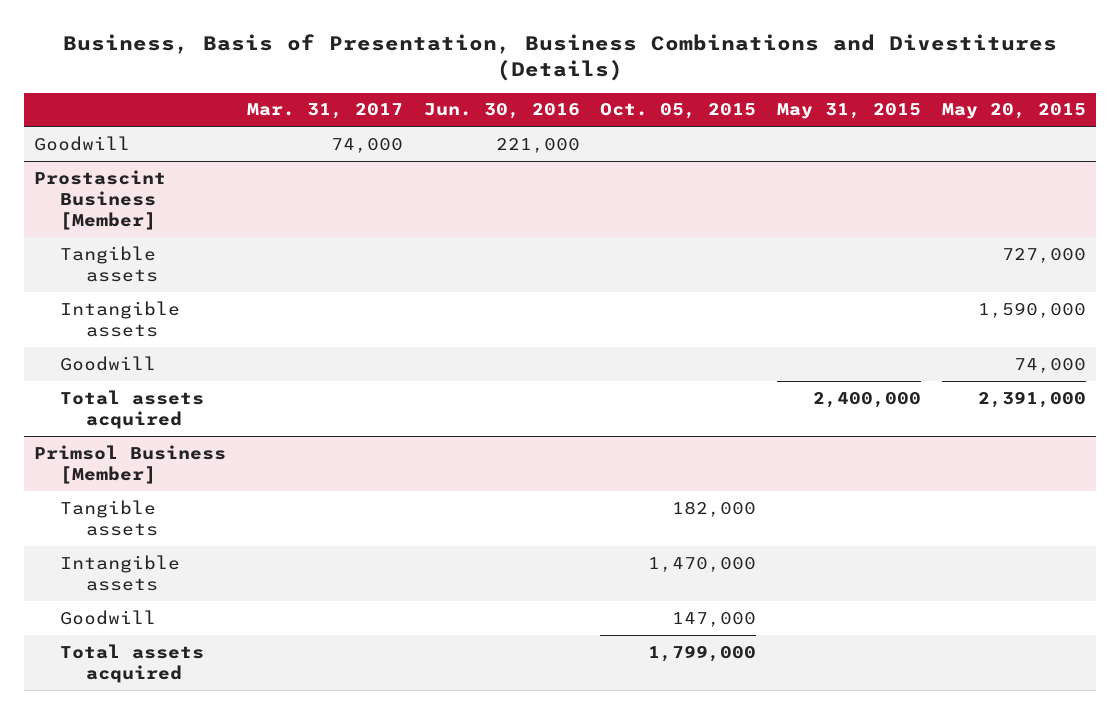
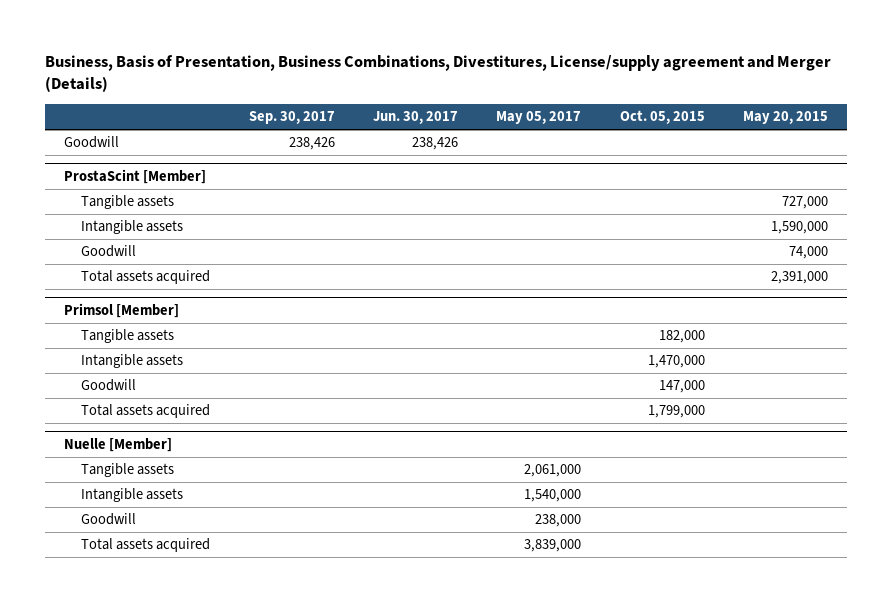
[62,33,1057,81] Business, Basis of Presentation, Business Combinations and Divestitures (Details) -> [44,55,831,93] Business, Basis of Presentation, Business Combinations, Divestitures, License/supply agreement and Merger (Details)
[246,103,403,120] Mar. 31, 2017 -> none
[423,103,580,120] Jun. 30, 2016 -> none
[776,103,921,120] May 31, 2015 -> none
none -> [248,111,335,125] Sep. 30, 2017
none -> [373,111,459,125] Jun. 30, 2017
none -> [496,111,582,125] May 05, 2017
[34,169,167,231] Prostascint Business [Member] -> [63,168,206,184] ProstaScint [Member]
[34,444,227,484] Primsol Business [Member] -> [63,302,179,318] Primsol [Member]
none -> [63,437,172,452] Nuelle [Member]
none -> [81,463,175,478] Tangible assets
none -> [81,488,184,503] Intangible assets
none -> [81,513,137,526] Goodwill
none -> [81,538,211,553] Total assets acquired

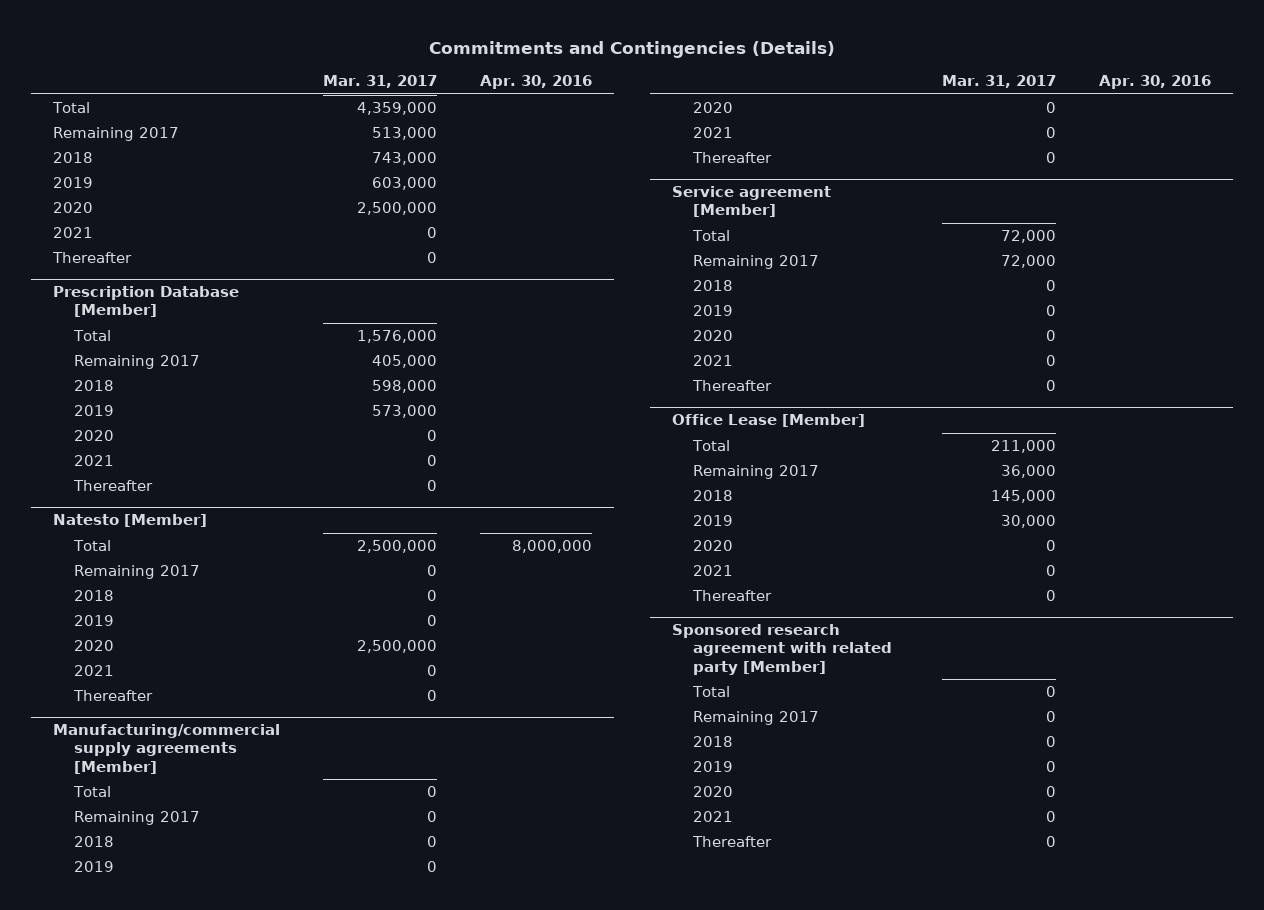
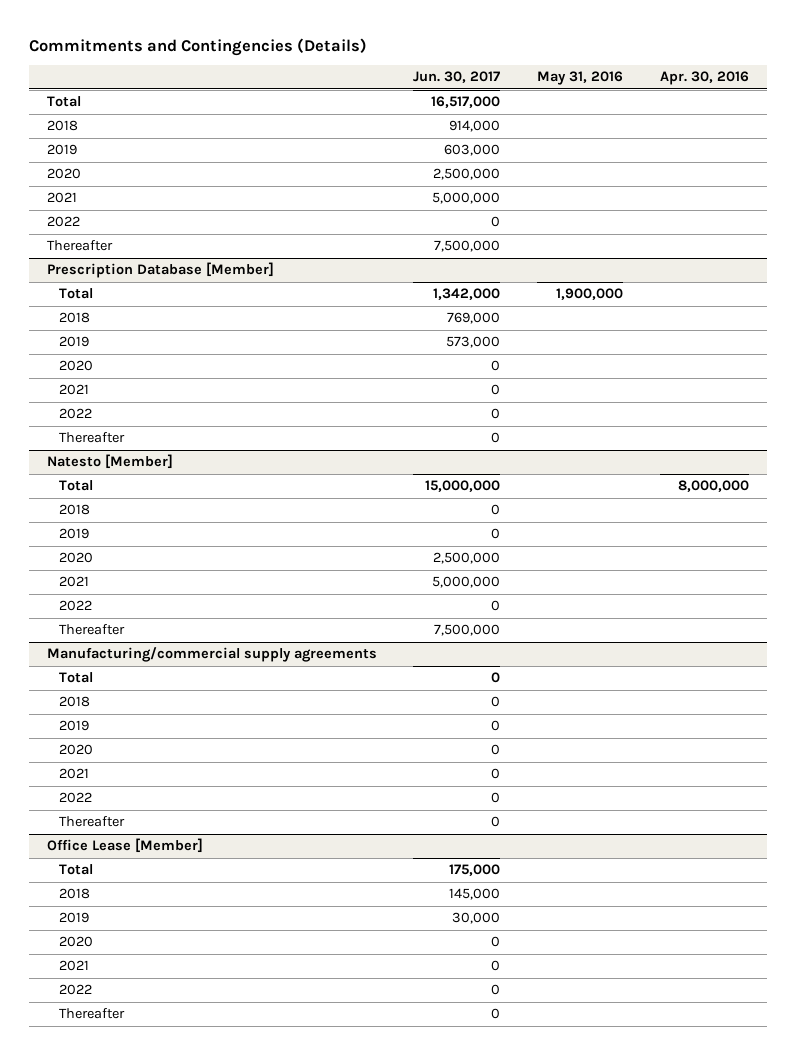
[323,75,438,89] Mar. 31, 2017 -> none
none -> [413,71,501,84] Jun. 30, 2017
none -> [537,71,624,86] May 31, 2016
[52,126,179,141] Remaining 2017 -> none
none -> [46,216,80,228] 2022
[74,354,201,369] Remaining 2017 -> none
none -> [58,408,92,420] 2022
[74,564,201,579] Remaining 2017 -> none
none -> [58,600,92,612] 2022
[52,724,280,774] Manufacturing/commercial supply agreements [Member] -> [46,647,377,663] Manufacturing/commercial supply agreements
[74,810,201,825] Remaining 2017 -> none
none -> [58,792,92,804] 2022
[671,186,831,218] Service agreement [Member] -> none
[691,229,730,241] Total -> none
[692,254,819,269] Remaining 2017 -> none
[692,279,733,291] 2018 -> none
[692,304,733,316] 2019 -> none
[692,329,733,341] 2020 -> none
[692,354,733,366] 2021 -> none
[691,379,772,391] Thereafter -> none
[692,464,819,479] Remaining 2017 -> none
none -> [58,984,92,996] 2022
[671,624,892,675] Sponsored research agreement with related party [Member] -> none
[691,685,730,697] Total -> none
[692,710,819,725] Remaining 2017 -> none
[692,735,733,747] 2018 -> none
[692,760,733,772] 2019 -> none
[692,785,733,797] 2020 -> none
[692,810,733,822] 2021 -> none
[691,835,772,847] Thereafter -> none

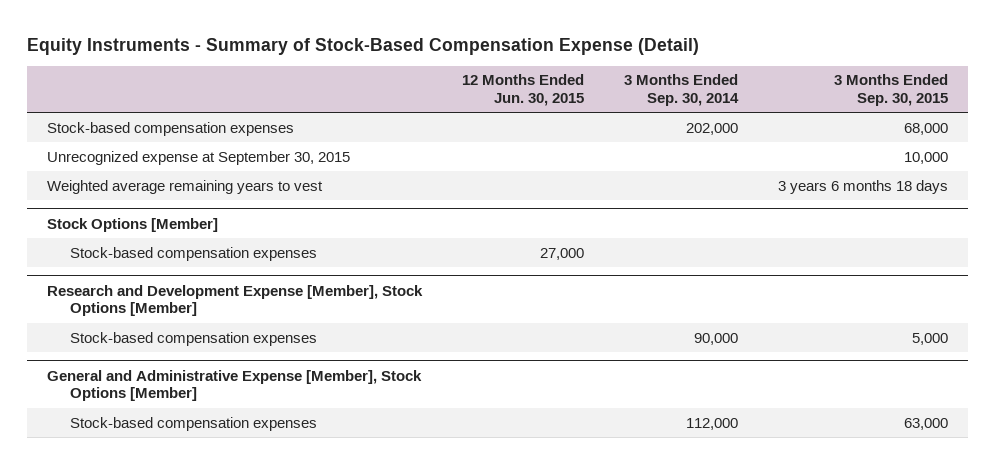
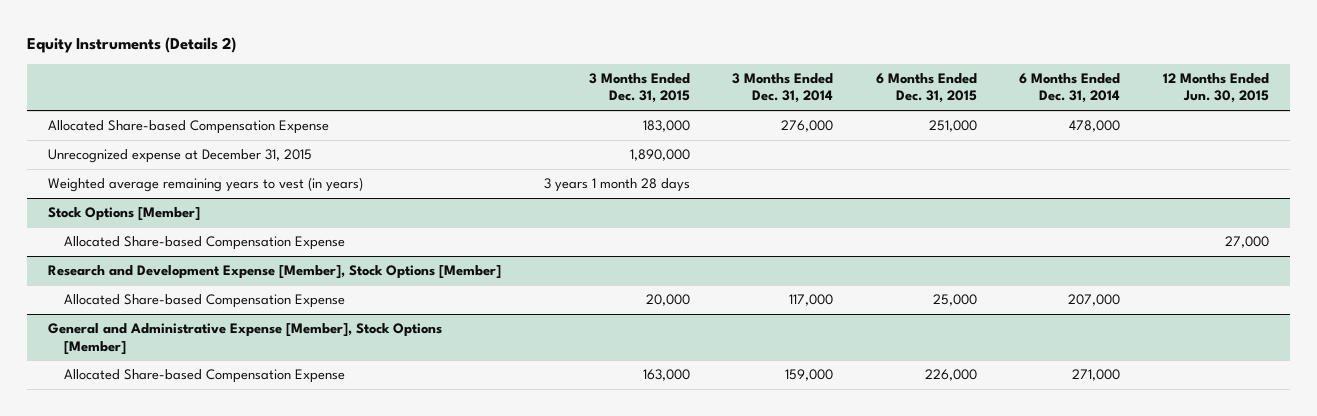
[27,37,700,55] Equity Instruments - Summary of Stock-Based Compensation Expense (Detail) -> [27,37,237,54] Equity Instruments (Details 2)
[623,74,739,107] 3 Months Ended Sep. 30, 2014 -> none
[833,74,948,107] 3 Months Ended Sep. 30, 2015 -> none
none -> [588,72,690,104] 3 Months Ended Dec. 31, 2015
none -> [732,72,834,104] 3 Months Ended Dec. 31, 2014
none -> [875,72,977,104] 6 Months Ended Dec. 31, 2015
none -> [1019,72,1121,104] 6 Months Ended Dec. 31, 2014
[47,121,295,136] Stock-based compensation expenses -> [48,120,330,135] Allocated Share-based Compensation Expense
[47,150,351,165] Unrecognized expense at September 30, 2015 -> [48,149,313,164] Unrecognized expense at December 31, 2015
[47,179,324,194] Weighted average remaining years to vest -> [48,177,364,193] Weighted average remaining years to vest (in years)
[69,246,317,261] Stock-based compensation expenses -> [64,236,346,251] Allocated Share-based Compensation Expense
[69,331,317,346] Stock-based compensation expenses -> [64,294,346,309] Allocated Share-based Compensation Expense
[69,416,317,431] Stock-based compensation expenses -> [64,369,346,384] Allocated Share-based Compensation Expense

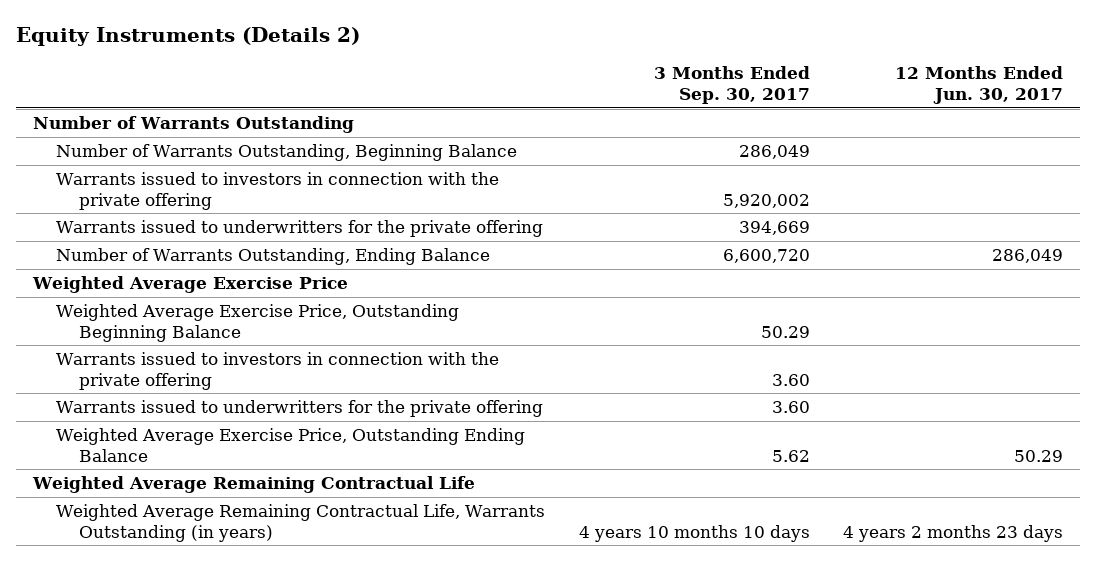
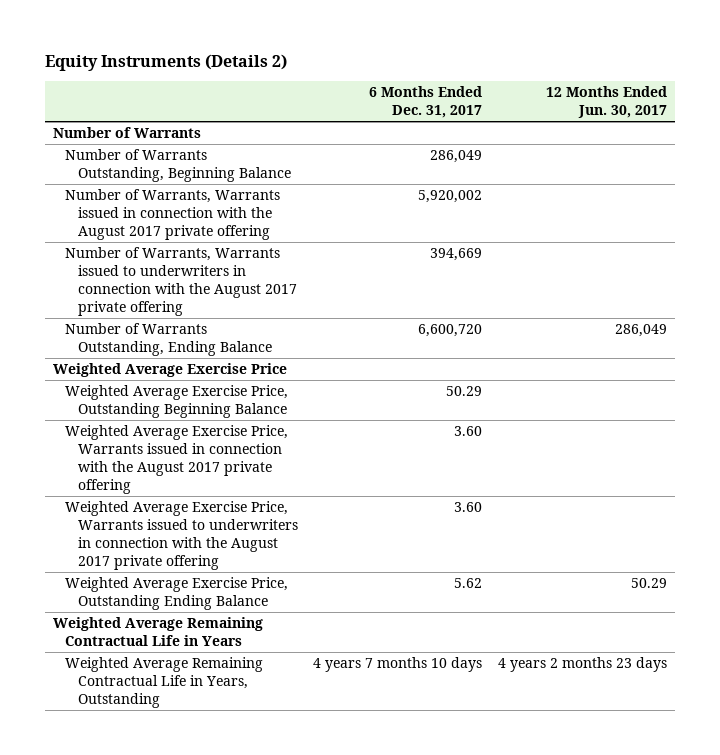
[653,66,810,105] 3 Months Ended Sep. 30, 2017 -> none
none -> [369,86,483,119] 6 Months Ended Dec. 31, 2017
[32,116,354,134] Number of Warrants Outstanding -> [53,127,202,139] Number of Warrants
[55,172,499,210] Warrants issued to investors in connection with the private offering -> [65,189,281,240] Number of Warrants, Warrants issued in connection with the August 2017 private offering
[55,220,543,238] Warrants issued to underwritters for the private offering -> [65,247,297,316] Number of Warrants, Warrants issued to underwriters in connection with the August 2017 private offering
[55,352,499,390] Warrants issued to investors in connection with the private offering -> [65,425,289,494] Weighted Average Exercise Price, Warrants issued in connection with the August 2017 private offering
[55,400,543,418] Warrants issued to underwritters for the private offering -> [65,501,298,570] Weighted Average Exercise Price, Warrants issued to underwriters in connection with the August 2017 private offering
[31,476,475,494] Weighted Average Remaining Contractual Life -> [53,617,264,646] Weighted Average Remaining Contractual Life in Years
[55,504,545,542] Weighted Average Remaining Contractual Life, Warrants Outstanding (in years) -> [65,657,264,708] Weighted Average Remaining Contractual Life in Years, Outstanding

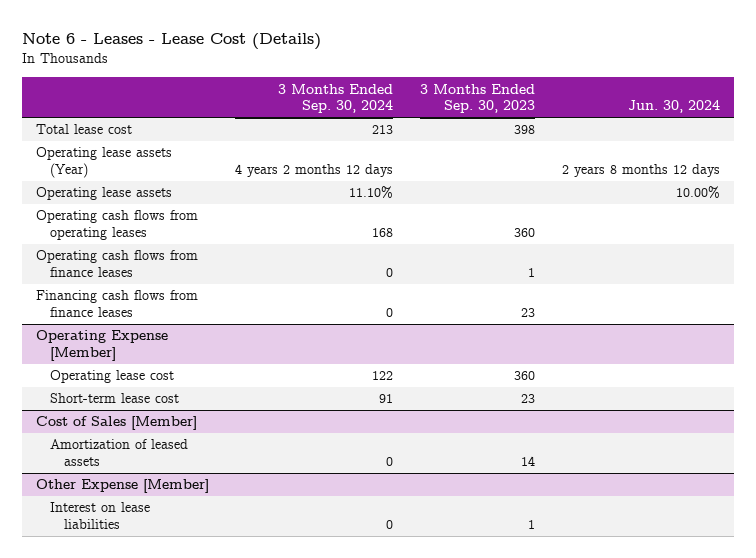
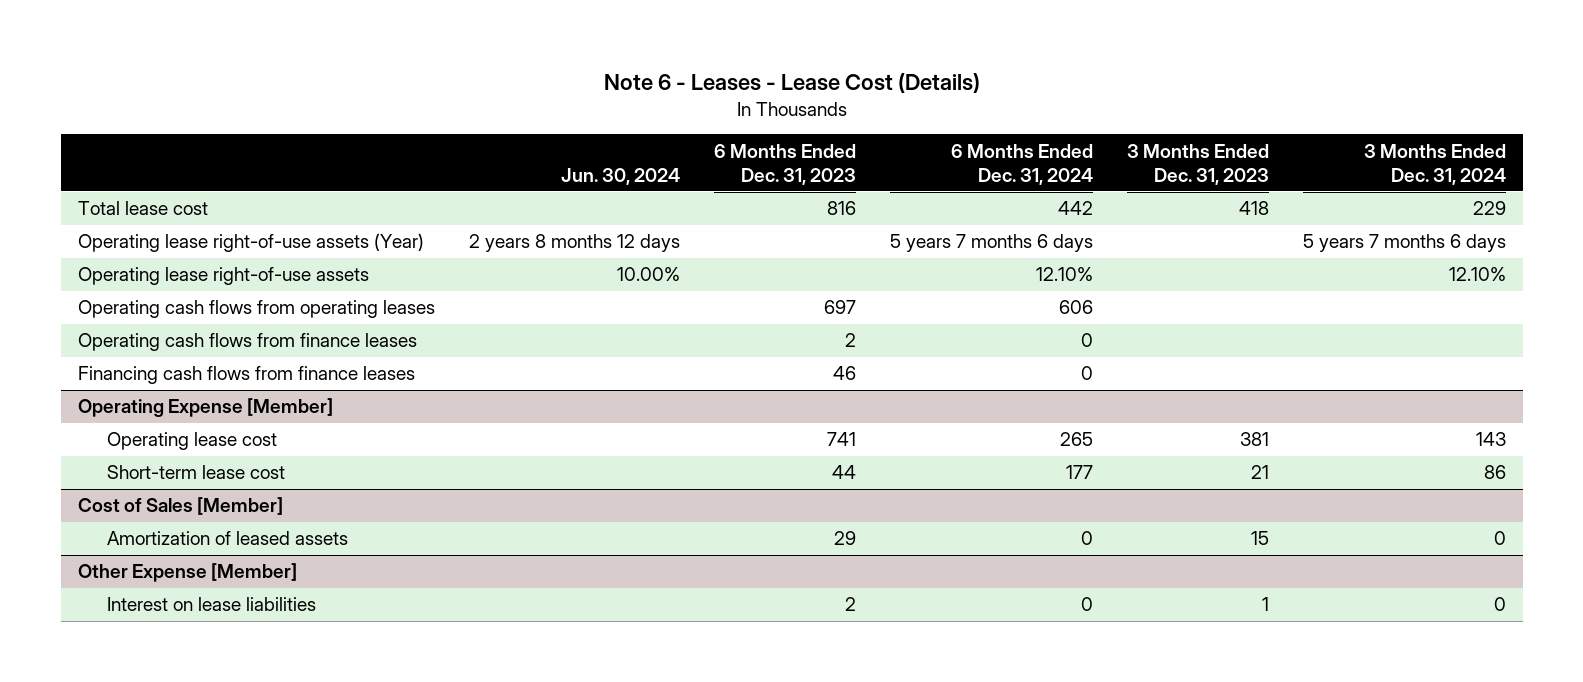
[278,83,394,114] 3 Months Ended Sep. 30, 2024 -> none
[420,83,536,114] 3 Months Ended Sep. 30, 2023 -> none
none -> [713,143,856,185] 6 Months Ended Dec. 31, 2023
none -> [950,143,1093,185] 6 Months Ended Dec. 31, 2024
none -> [1126,143,1269,185] 3 Months Ended Dec. 31, 2023
none -> [1363,143,1506,185] 3 Months Ended Dec. 31, 2024
[35,147,172,178] Operating lease assets (Year) -> [77,233,424,253] Operating lease right-of-use assets (Year)
[35,187,172,201] Operating lease assets -> [77,267,369,286] Operating lease right-of-use assets

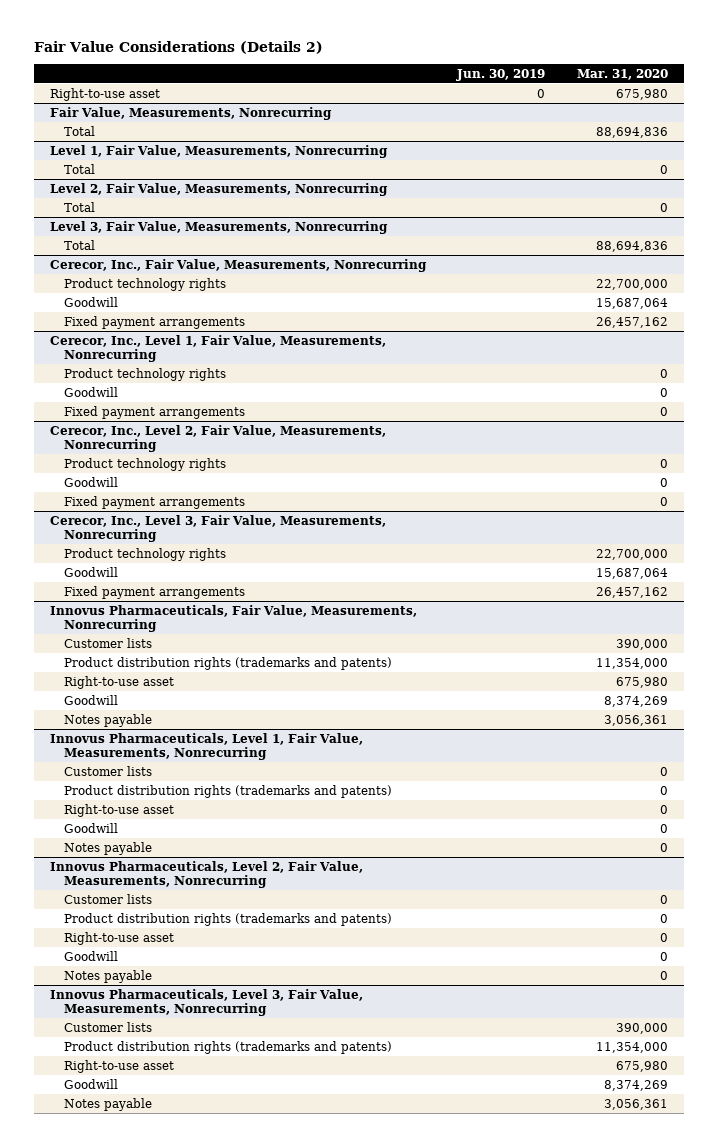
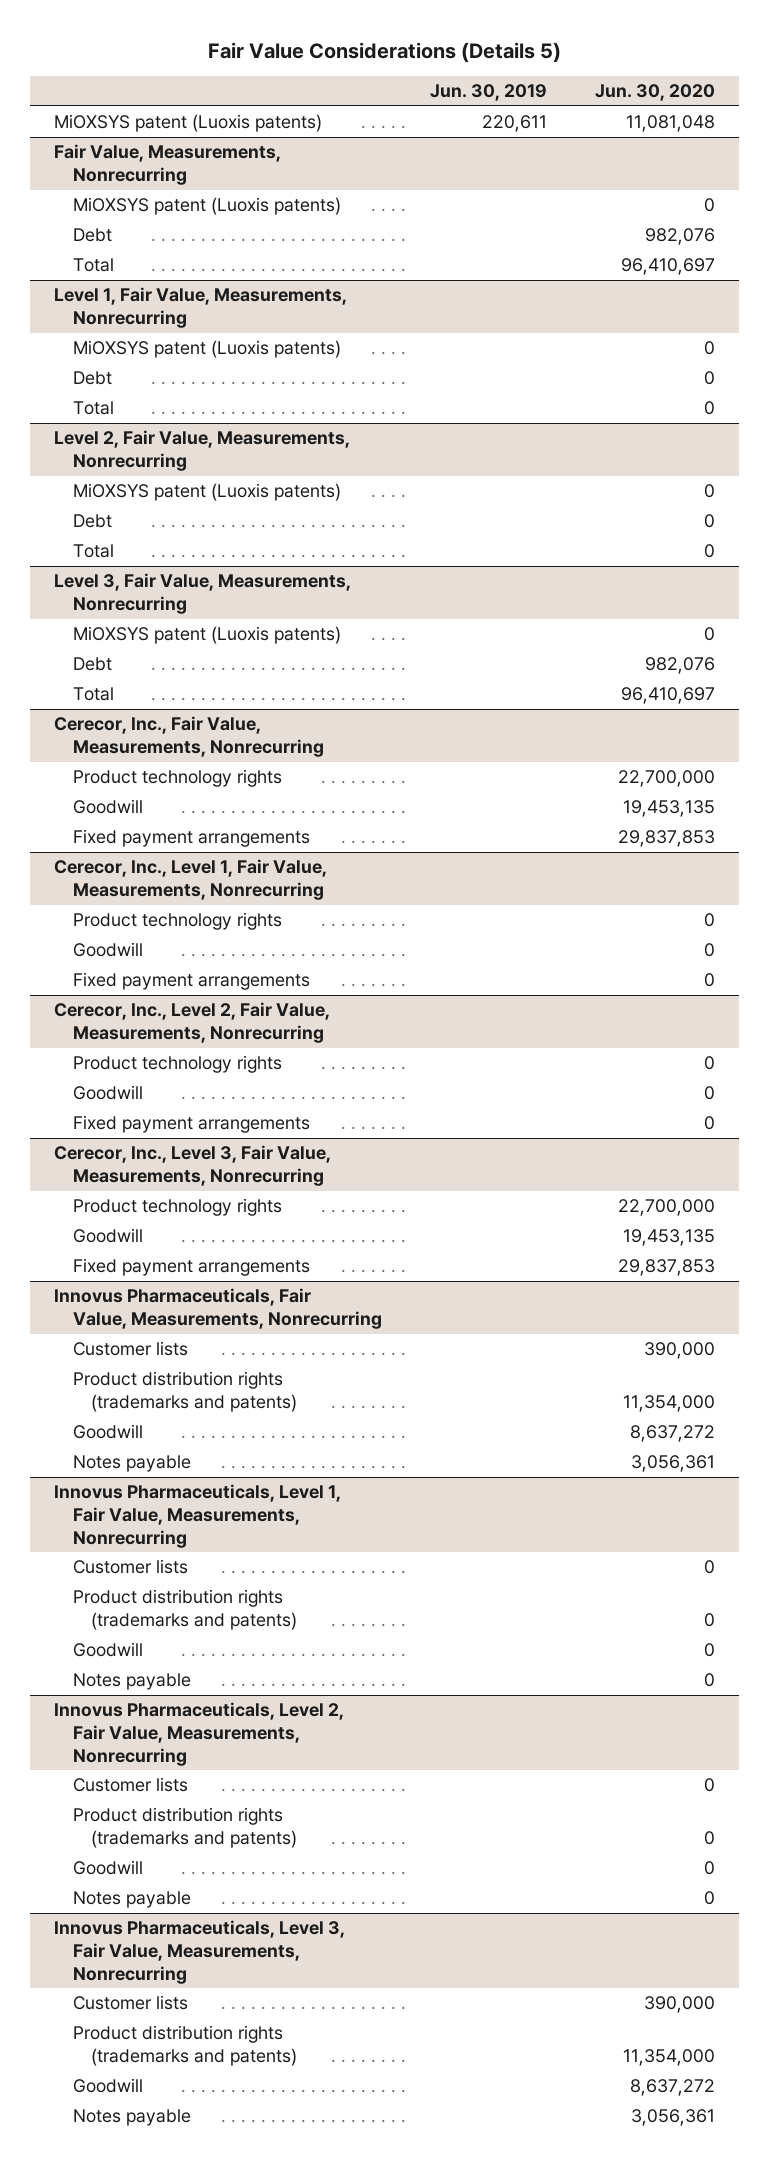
[34,41,324,55] Fair Value Considerations (Details 2) -> [207,41,561,63] Fair Value Considerations (Details 5)
[576,68,668,80] Mar. 31, 2020 -> none
none -> [595,83,716,101] Jun. 30, 2020
[49,87,160,101] Right-to-use asset -> none
none -> [54,114,323,133] MiOXSYS patent (Luoxis patents)
none -> [72,197,341,216] MiOXSYS patent (Luoxis patents)
none -> [72,228,112,243] Debt
none -> [72,340,341,359] MiOXSYS patent (Luoxis patents)
none -> [72,371,112,386] Debt
none -> [72,483,341,502] MiOXSYS patent (Luoxis patents)
none -> [72,514,112,529] Debt
none -> [72,626,341,645] MiOXSYS patent (Luoxis patents)
none -> [72,657,112,672] Debt
[63,675,174,689] Right-to-use asset -> none
[63,803,174,817] Right-to-use asset -> none
[63,931,174,945] Right-to-use asset -> none
[63,1059,174,1073] Right-to-use asset -> none

